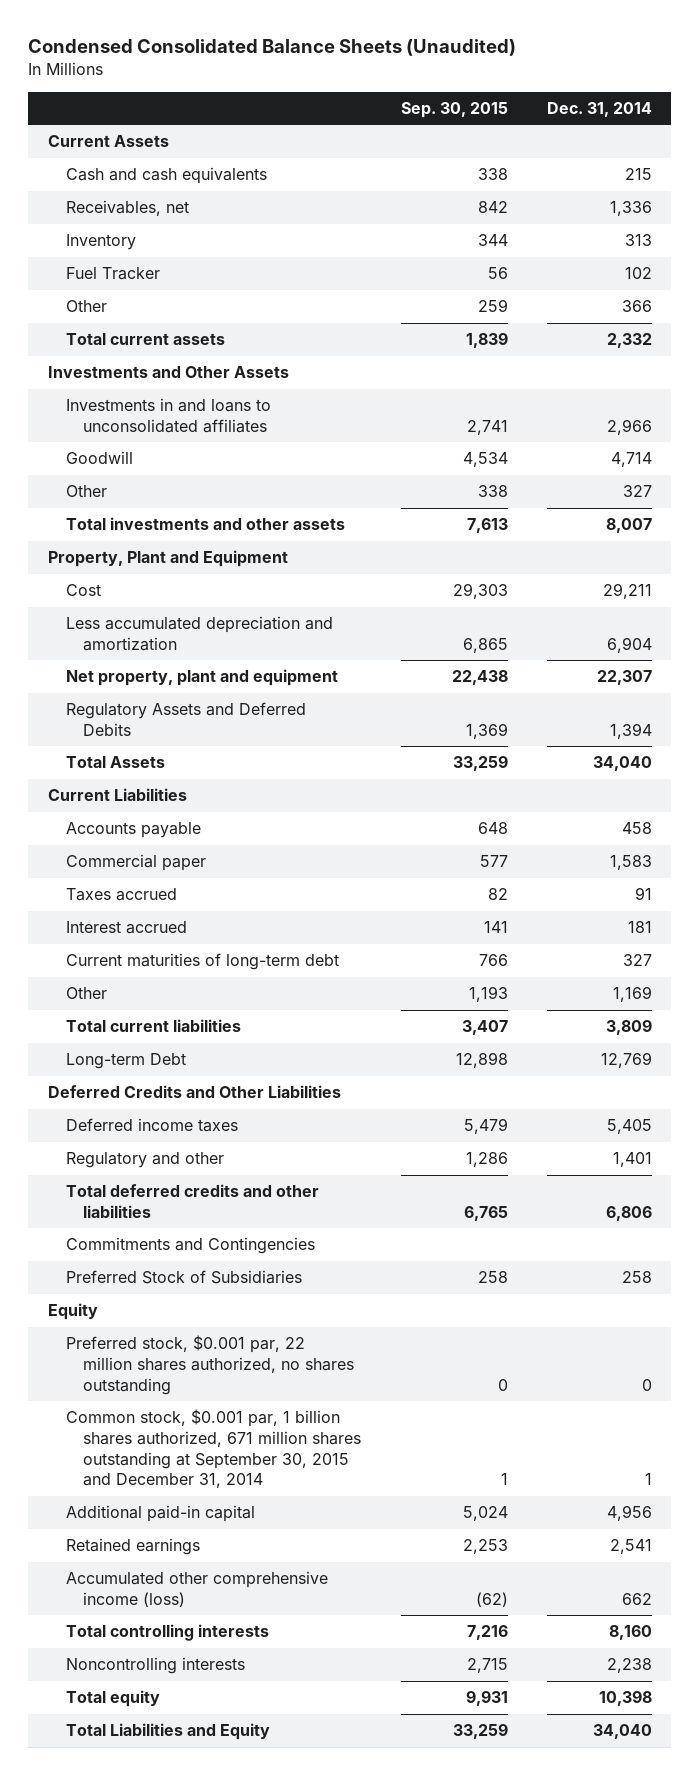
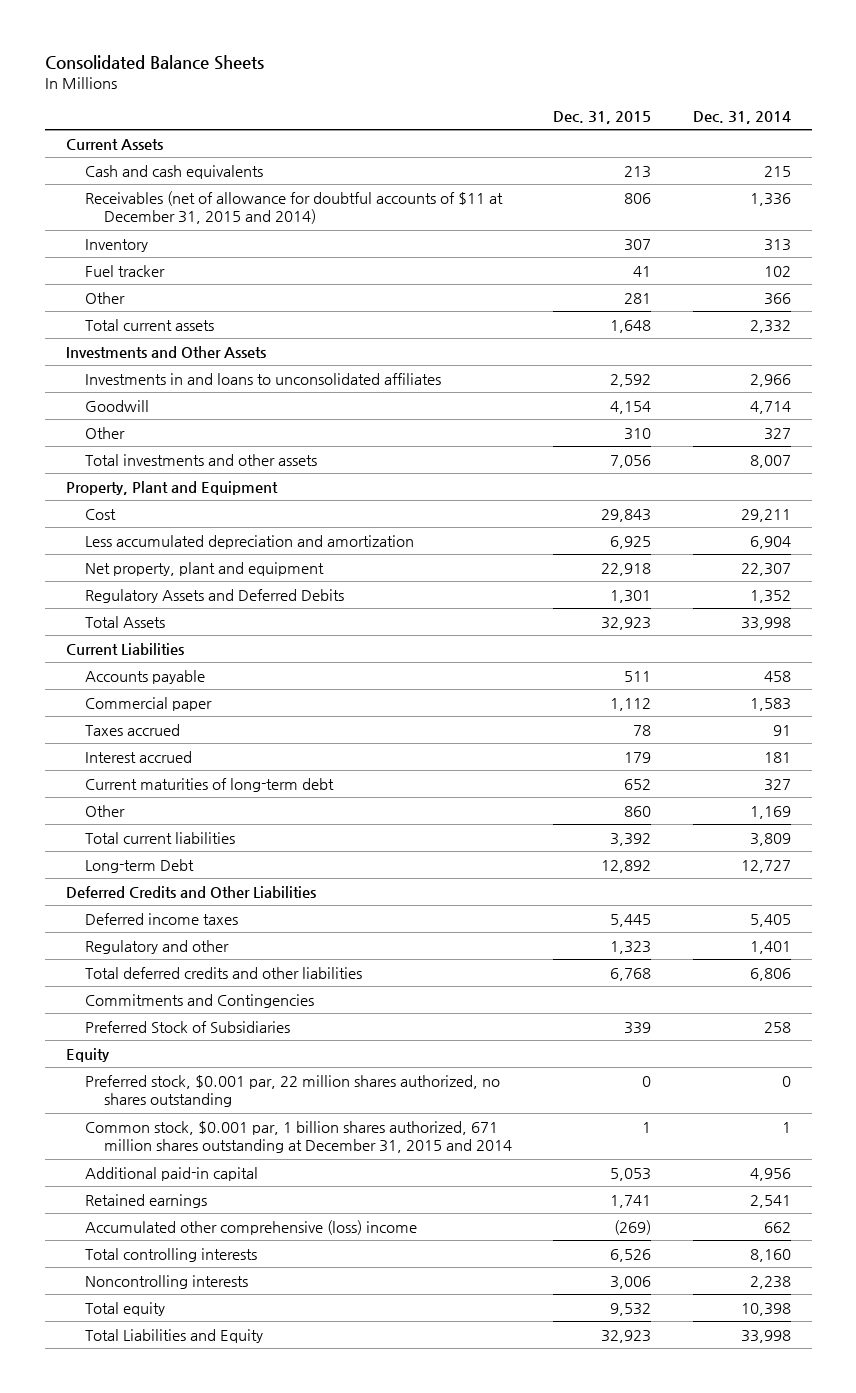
[28,39,517,57] Condensed Consolidated Balance Sheets (Unaudited) -> [44,54,264,70] Consolidated Balance Sheets
[400,101,508,118] Sep. 30, 2015 -> none
none -> [553,110,652,124] Dec. 31, 2015
[65,200,189,217] Receivables, net -> [84,190,503,225] Receivables (net of allowance for doubtful accounts of $11 at December 31, 2015 and 2014)
[65,267,160,281] Fuel Tracker -> [84,264,165,277] Fuel tracker
[609,722,652,739] 1,394 -> [749,589,791,603] 1,352
[592,756,652,772] 34,040 -> [740,616,791,630] 33,998
[600,1052,652,1069] 12,769 -> [740,859,791,873] 12,727
[65,1409,362,1489] Common stock, $0.001 par, 1 billion shares authorized, 671 million shares outstanding at September 30, 2015 and December 31, 2014 -> [84,1120,512,1154] Common stock, $0.001 par, 1 billion shares authorized, 671 million shares outstanding at December 31, 2015 and 2014
[65,1571,328,1607] Accumulated other comprehensive income (loss) -> [84,1219,417,1235] Accumulated other comprehensive (loss) income
[592,1724,652,1740] 34,040 -> [740,1329,791,1343] 33,998

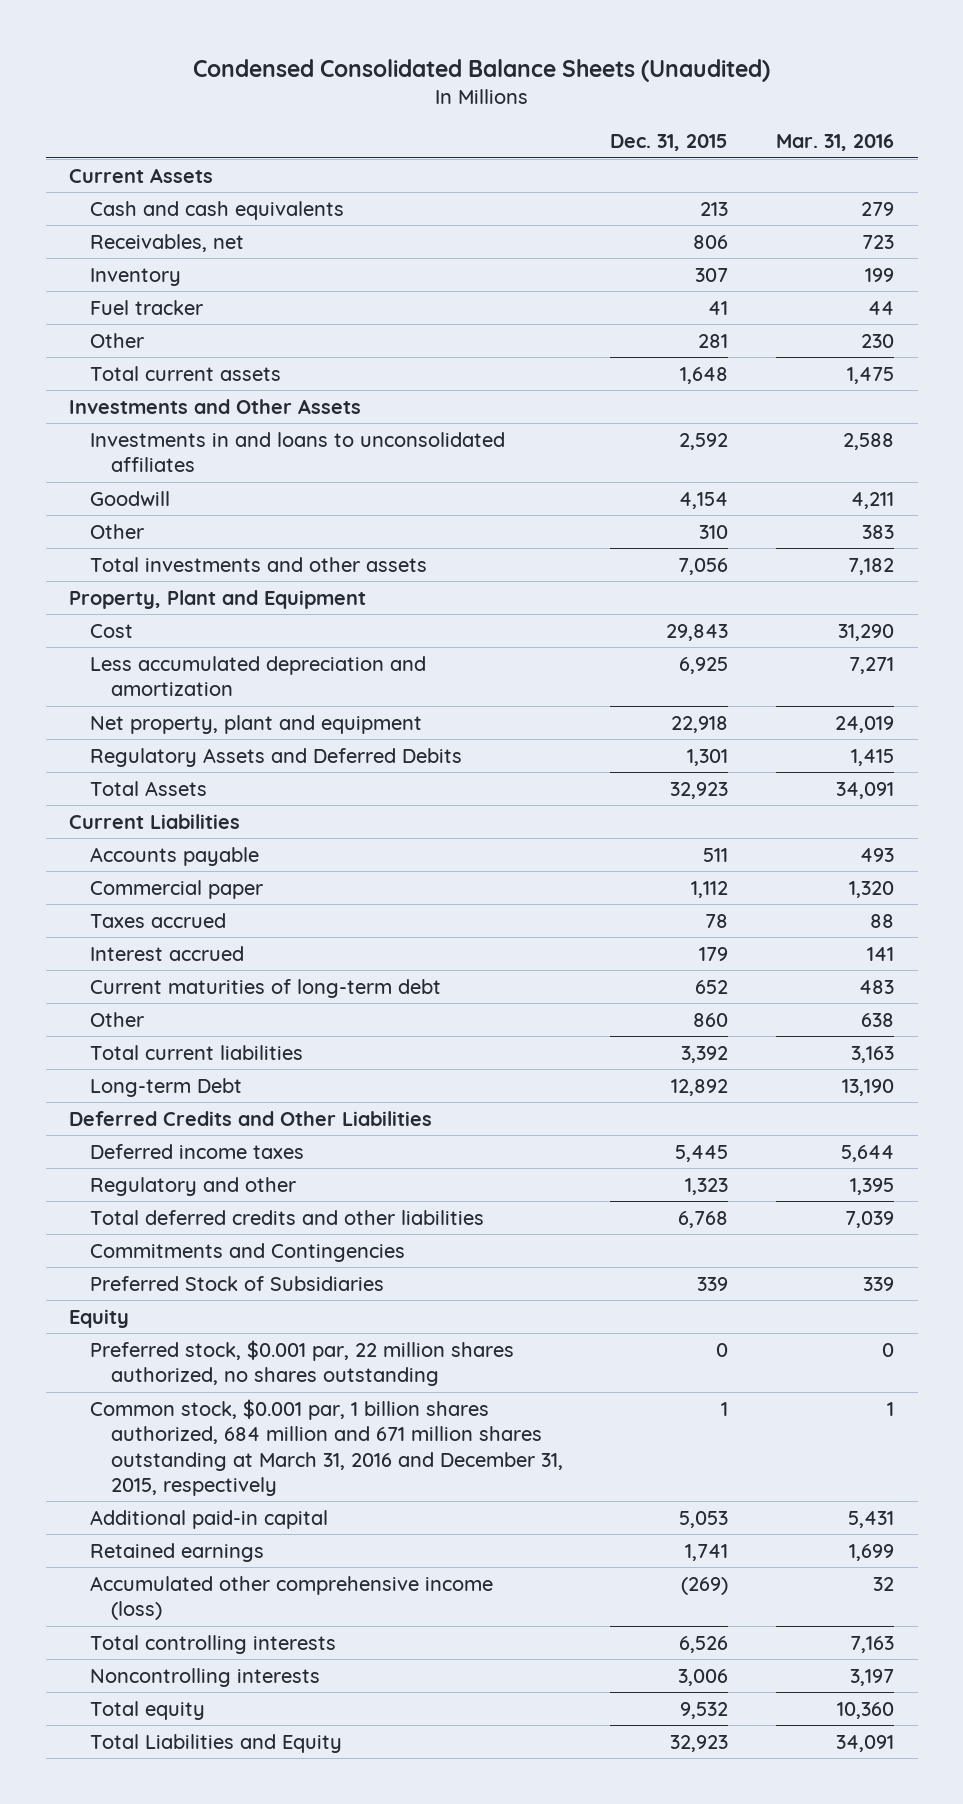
[44,54,264,70] Consolidated Balance Sheets -> [192,59,770,83] Condensed Consolidated Balance Sheets (Unaudited)
[692,110,791,124] Dec. 31, 2014 -> none
none -> [775,134,894,152] Mar. 31, 2016
[84,190,503,225] Receivables (net of allowance for doubtful accounts of $11 at December 31, 2015 and 2014) -> [90,233,245,252] Receivables, net
[84,1120,512,1154] Common stock, $0.001 par, 1 billion shares authorized, 671 million shares outstanding at December 31, 2015 and 2014 -> [90,1398,563,1497] Common stock, $0.001 par, 1 billion shares authorized, 684 million and 671 million shares outstanding at March 31, 2016 and December 31, 2015, respectively
[84,1219,417,1235] Accumulated other comprehensive (loss) income -> [90,1575,494,1621] Accumulated other comprehensive income (loss)

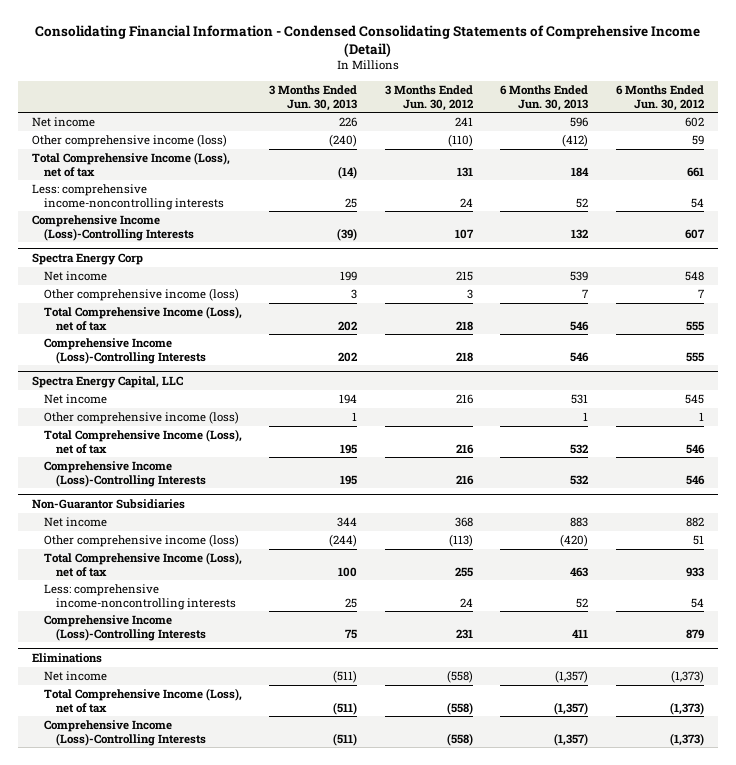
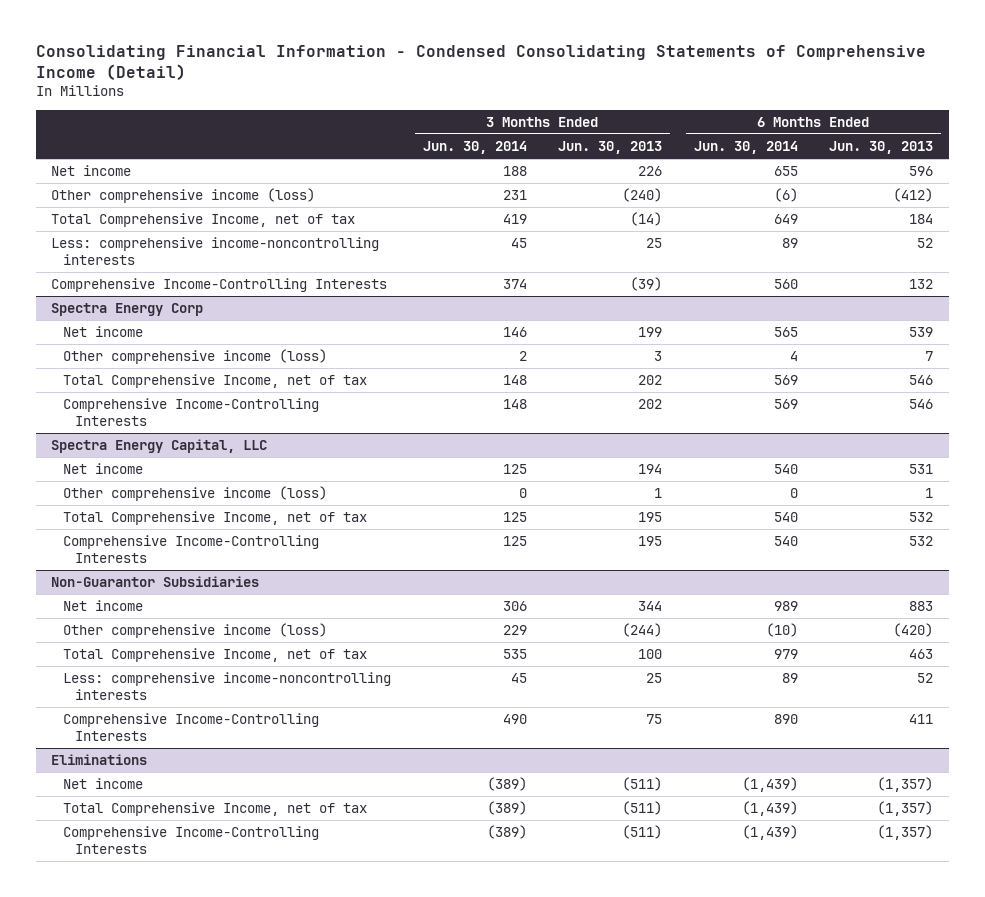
[384,85,473,111] 3 Months Ended Jun. 30, 2012 -> none
[615,85,704,111] 6 Months Ended Jun. 30, 2012 -> none
none -> [422,140,527,154] Jun. 30, 2014
none -> [693,140,798,154] Jun. 30, 2014
[31,152,230,177] Total Comprehensive Income (Loss), net of tax -> [51,213,356,228] Total Comprehensive Income, net of tax
[31,215,194,241] Comprehensive Income (Loss)-Controlling Interests -> [51,278,388,293] Comprehensive Income-Controlling Interests
[43,306,242,331] Total Comprehensive Income (Loss), net of tax -> [63,374,368,389] Total Comprehensive Income, net of tax
[43,338,207,364] Comprehensive Income (Loss)-Controlling Interests -> [63,398,320,427] Comprehensive Income-Controlling Interests
[43,429,242,454] Total Comprehensive Income (Loss), net of tax -> [63,511,368,526] Total Comprehensive Income, net of tax
[43,461,207,487] Comprehensive Income (Loss)-Controlling Interests -> [63,535,320,564] Comprehensive Income-Controlling Interests
[43,552,242,577] Total Comprehensive Income (Loss), net of tax -> [63,648,368,663] Total Comprehensive Income, net of tax
[43,615,207,641] Comprehensive Income (Loss)-Controlling Interests -> [63,713,320,742] Comprehensive Income-Controlling Interests
[43,688,242,713] Total Comprehensive Income (Loss), net of tax -> [63,802,368,817] Total Comprehensive Income, net of tax
[43,720,207,746] Comprehensive Income (Loss)-Controlling Interests -> [63,826,320,855] Comprehensive Income-Controlling Interests

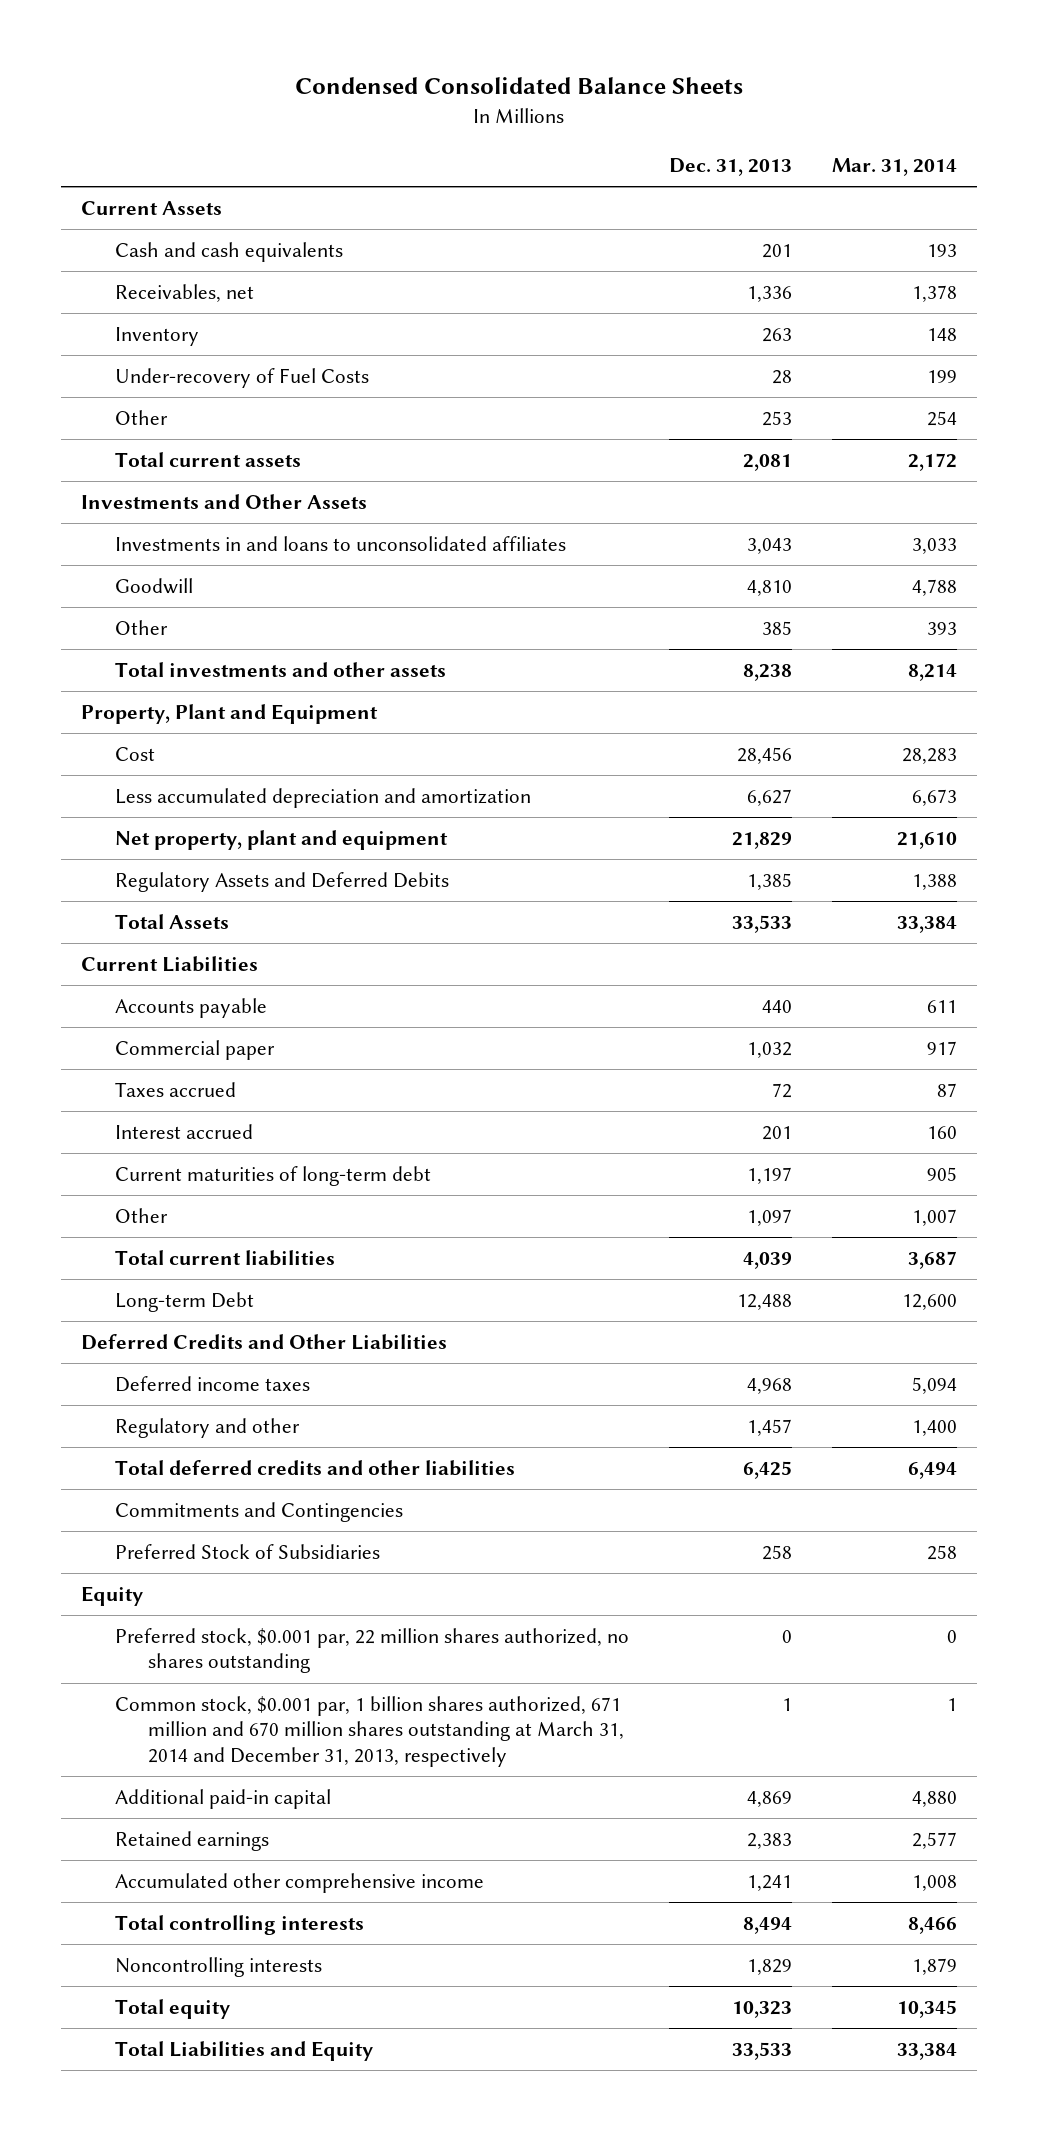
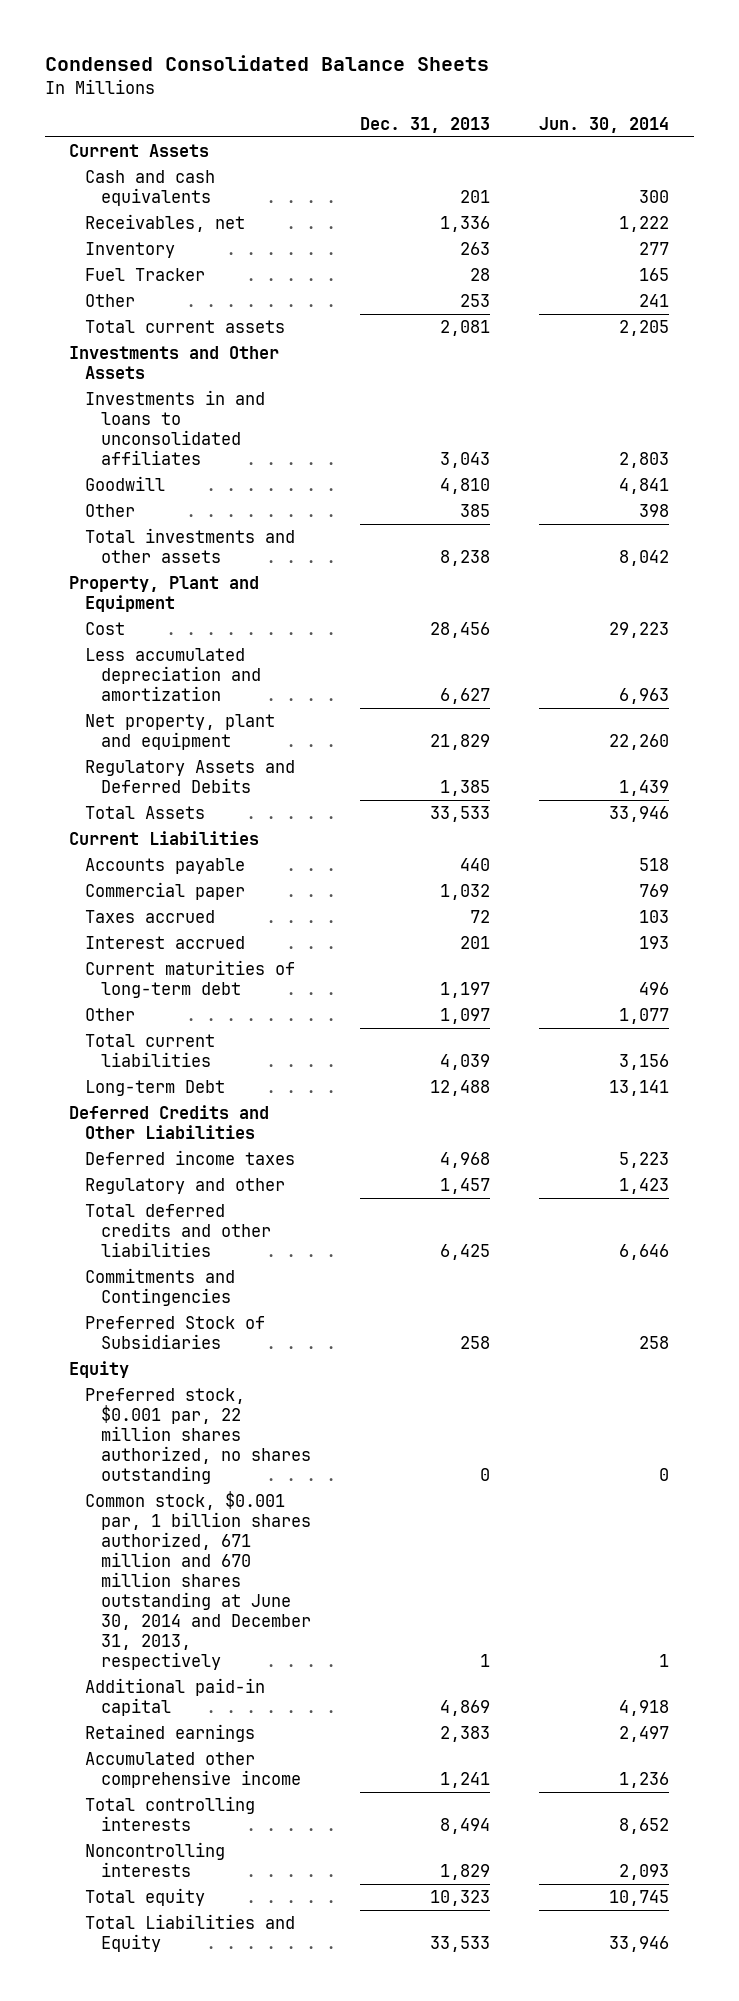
[831,157,957,176] Mar. 31, 2014 -> none
none -> [539,117,670,134] Jun. 30, 2014
[114,367,369,388] Under-recovery of Fuel Costs -> [85,268,206,282] Fuel Tracker
[114,1695,624,1767] Common stock, $0.001 par, 1 billion shares authorized, 671 million and 670 million shares outstanding at March 31, 2014 and December 31, 2013, respectively -> [85,1491,311,1671] Common stock, $0.001 par, 1 billion shares authorized, 671 million and 670 million shares outstanding at June 30, 2014 and December 31, 2013, respectively

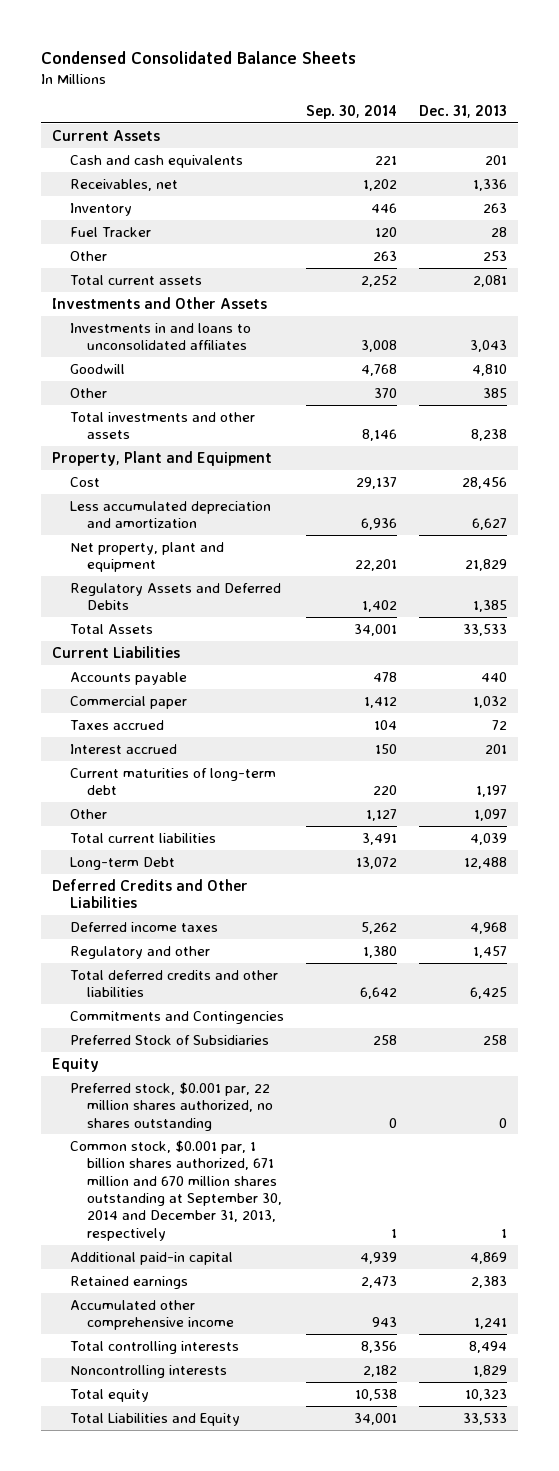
[539,117,670,134] Jun. 30, 2014 -> none
none -> [305,104,397,119] Sep. 30, 2014
[85,1491,311,1671] Common stock, $0.001 par, 1 billion shares authorized, 671 million and 670 million shares outstanding at June 30, 2014 and December 31, 2013, respectively -> [69,1139,282,1241] Common stock, $0.001 par, 1 billion shares authorized, 671 million and 670 million shares outstanding at September 30, 2014 and December 31, 2013, respectively

